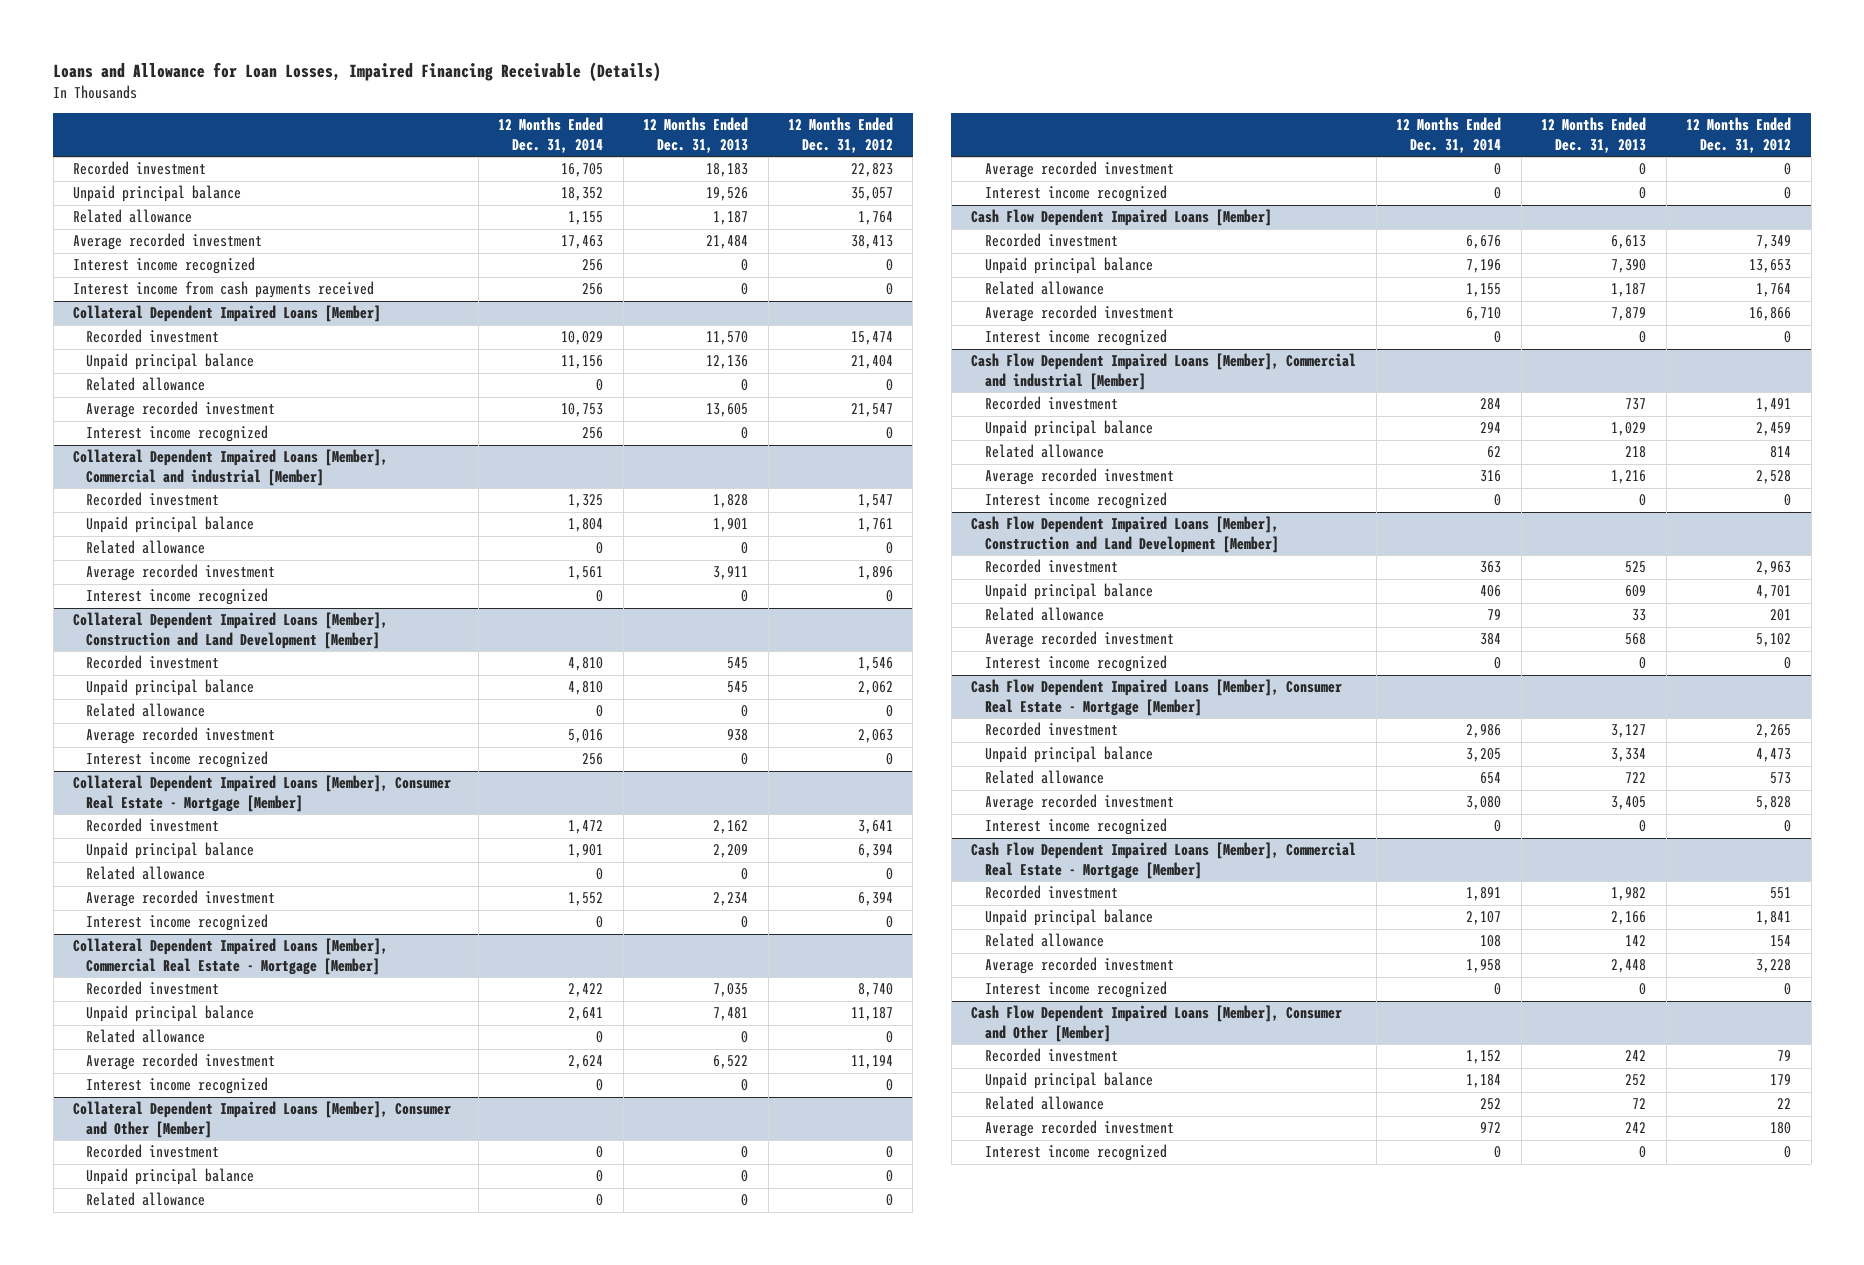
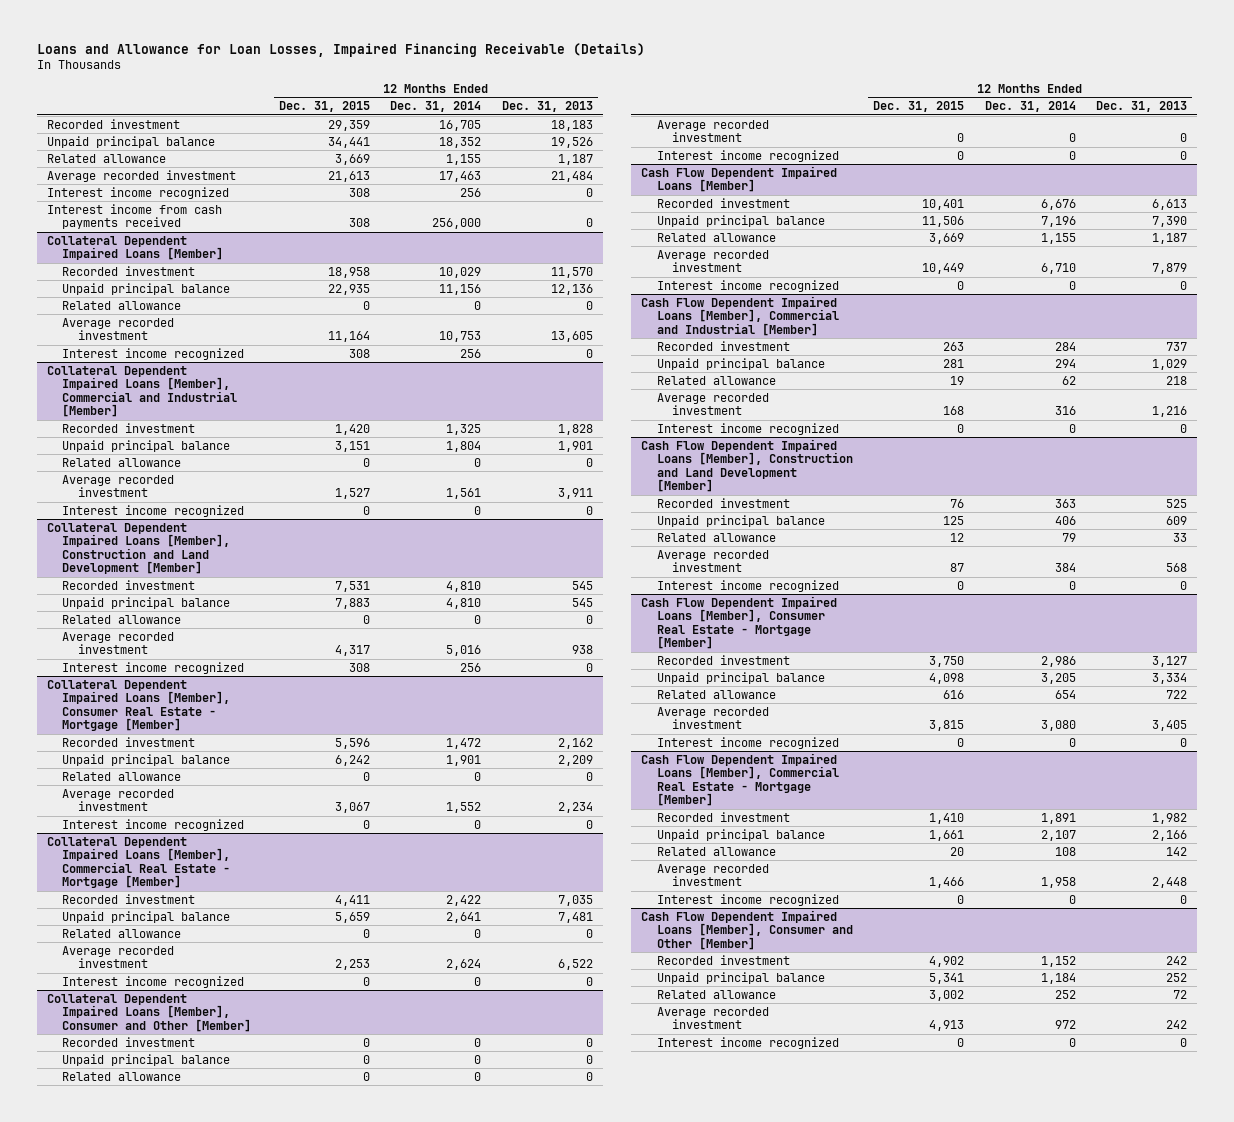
[788,117,894,153] 12 Months Ended Dec. 31, 2012 -> none
none -> [278,101,370,113] Dec. 31, 2015
[582,283,604,296] 256 -> [432,218,482,230] 256,000
[73,449,389,486] Collateral Dependent Impaired Loans [Member], Commercial and industrial [Member] -> [47,365,238,418] Collateral Dependent Impaired Loans [Member], Commercial and Industrial [Member]
[971,353,1357,390] Cash Flow Dependent Impaired Loans [Member], Commercial and industrial [Member] -> [641,295,839,336] Cash Flow Dependent Impaired Loans [Member], Commercial and Industrial [Member]

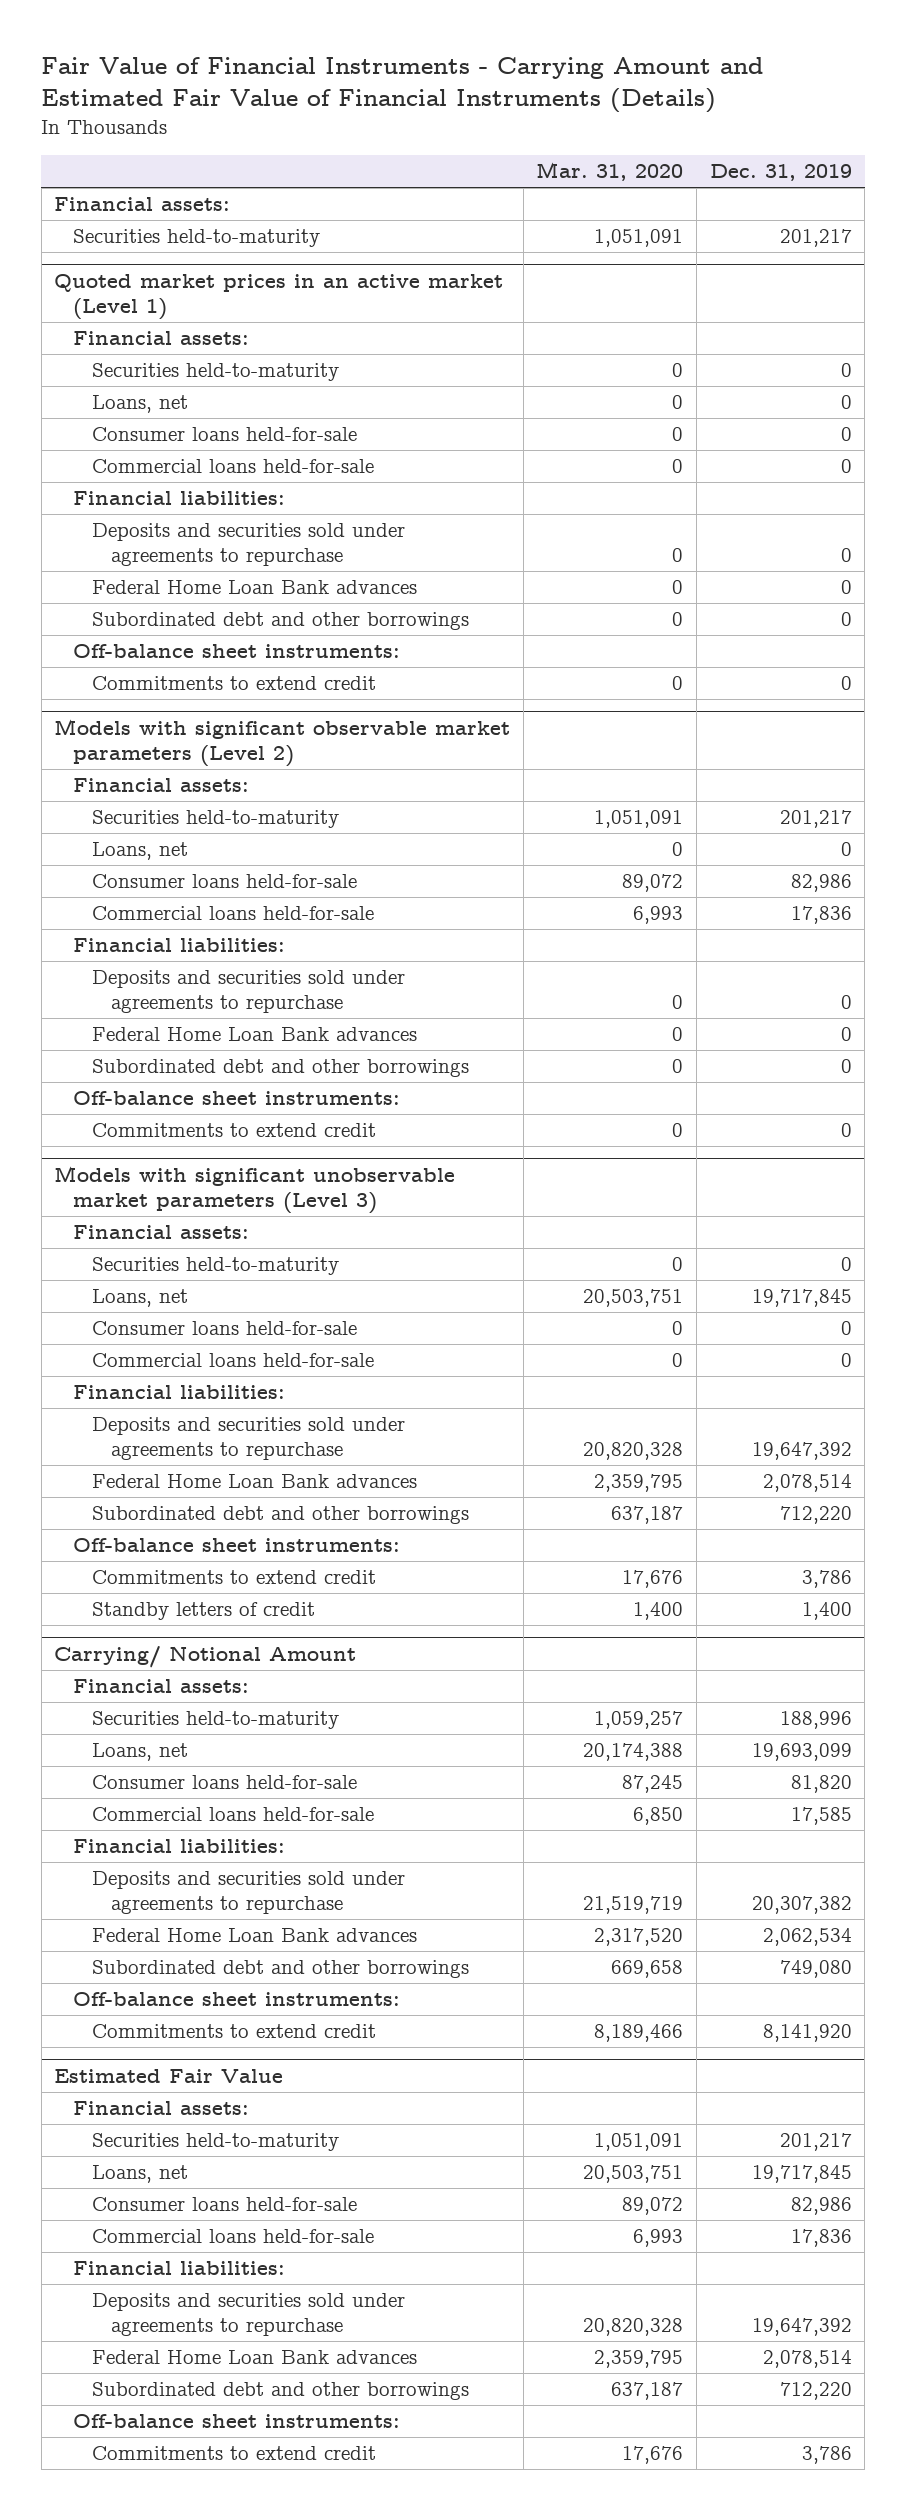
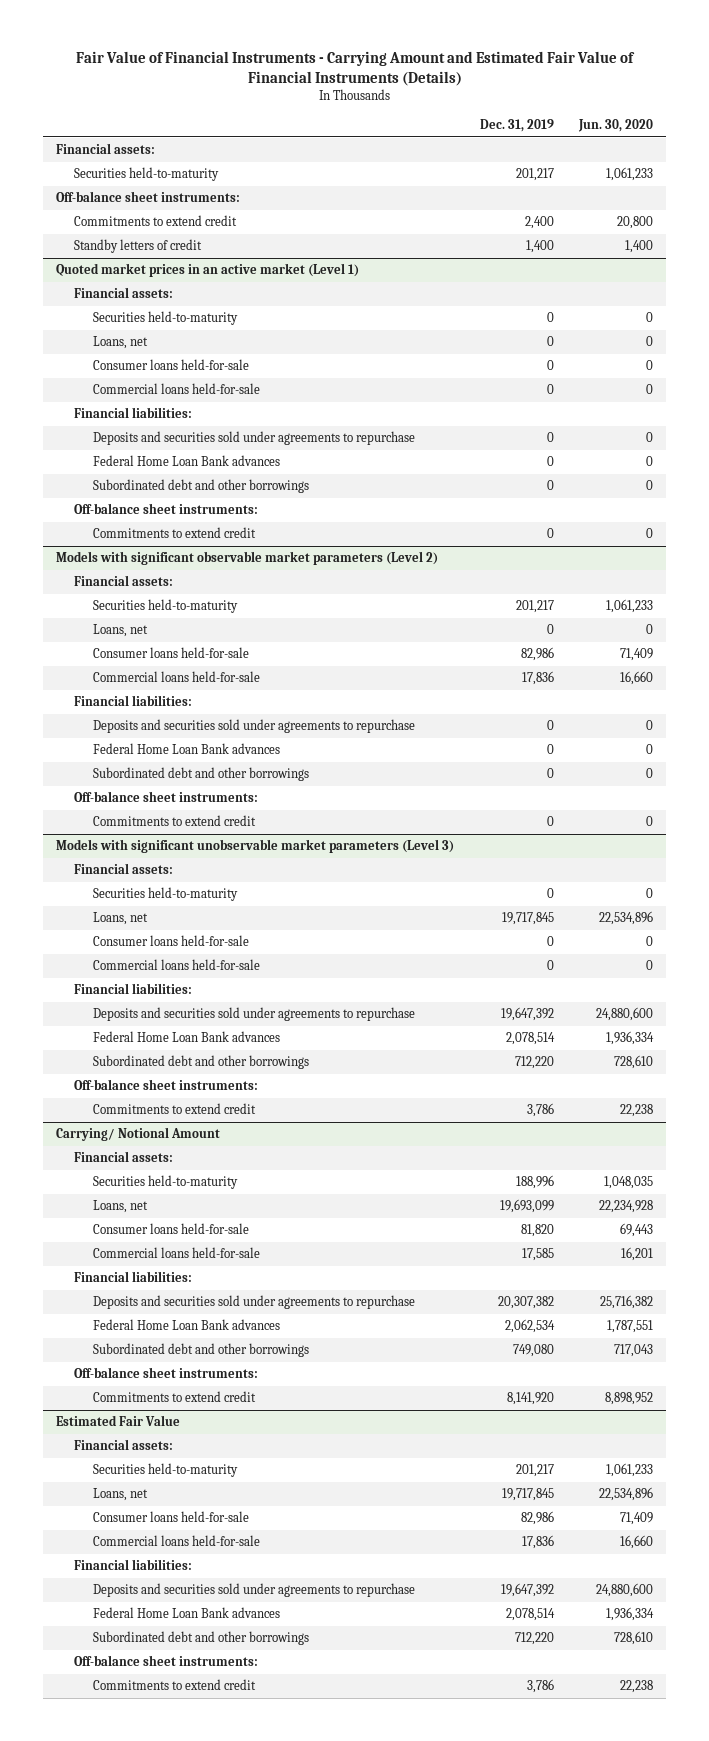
[536,162,684,182] Mar. 31, 2020 -> none
none -> [578,119,654,133] Jun. 30, 2020
none -> [55,191,240,203] Off-balance sheet instruments:
none -> [74,215,238,227] Commitments to extend credit
none -> [74,239,203,254] Standby letters of credit
[92,1602,316,1621] Standby letters of credit -> none

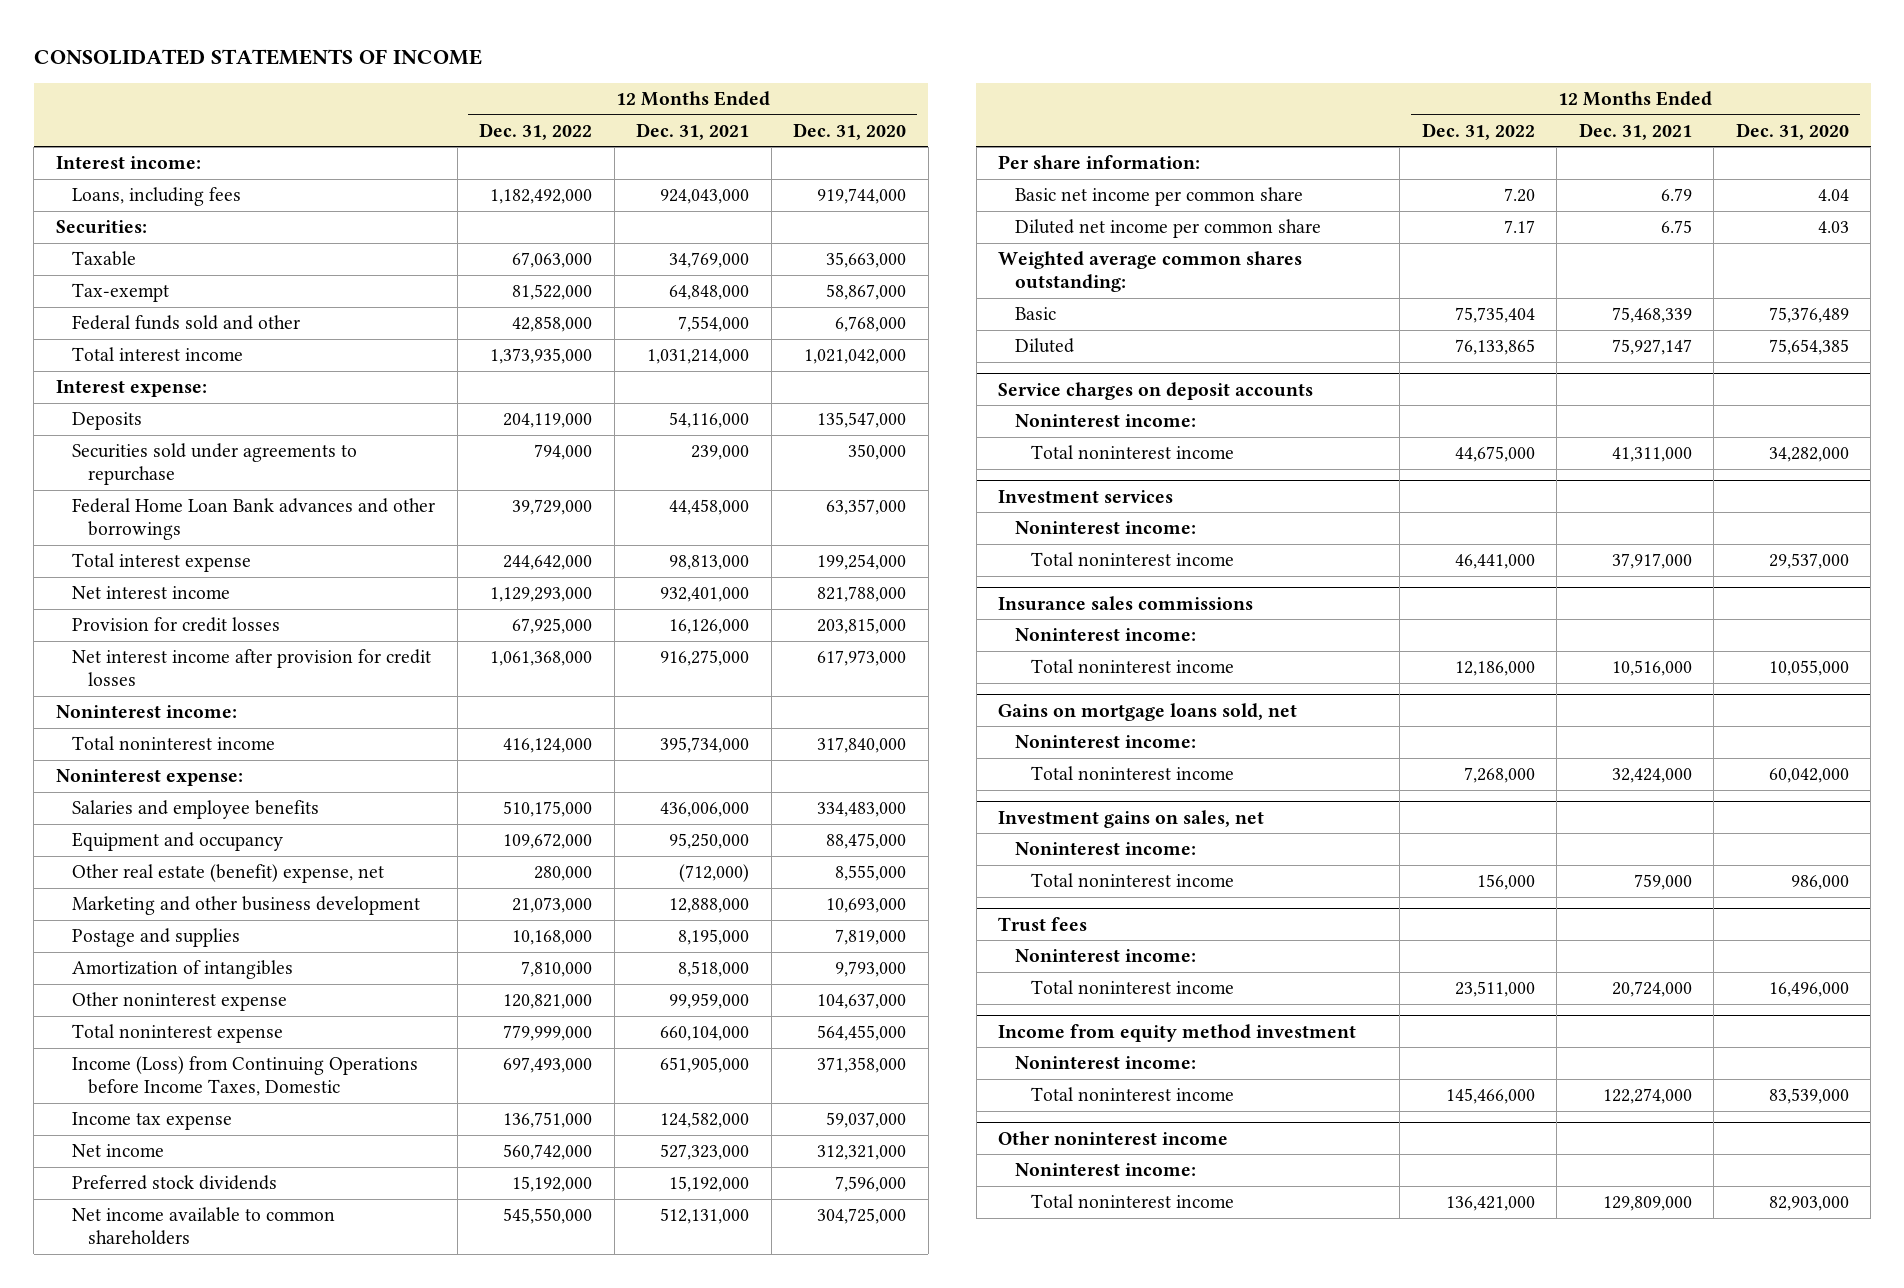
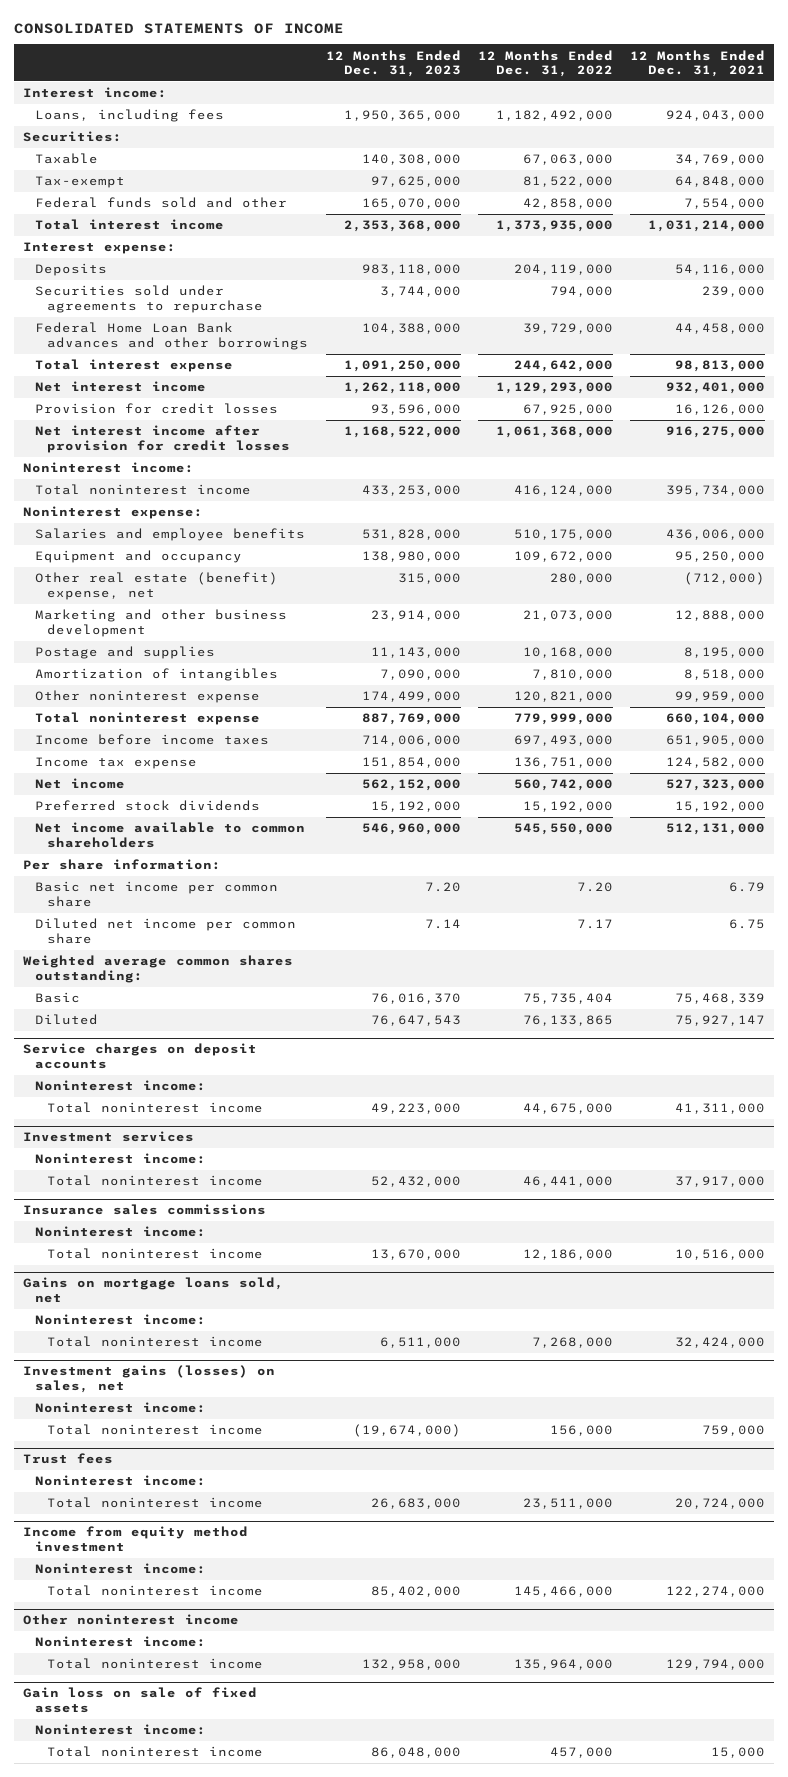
[793,122,907,140] Dec. 31, 2020 -> none
none -> [325,49,461,77] 12 Months Ended Dec. 31, 2023
[72,1056,419,1097] Income (Loss) from Continuing Operations before Income Taxes, Domestic -> [35,734,270,746] Income before income taxes
[998,809,1265,828] Investment gains on sales, net -> [23,1365,276,1393] Investment gains (losses) on sales, net
[1445,1196,1535,1212] 136,421,000 -> [513,1659,613,1671] 135,964,000
[1602,1196,1692,1212] 129,809,000 -> [666,1659,766,1671] 129,794,000
none -> [23,1687,258,1713] Gain loss on sale of fixed assets
none -> [35,1724,207,1736] Noninterest income:
none -> [47,1746,264,1758] Total noninterest income

